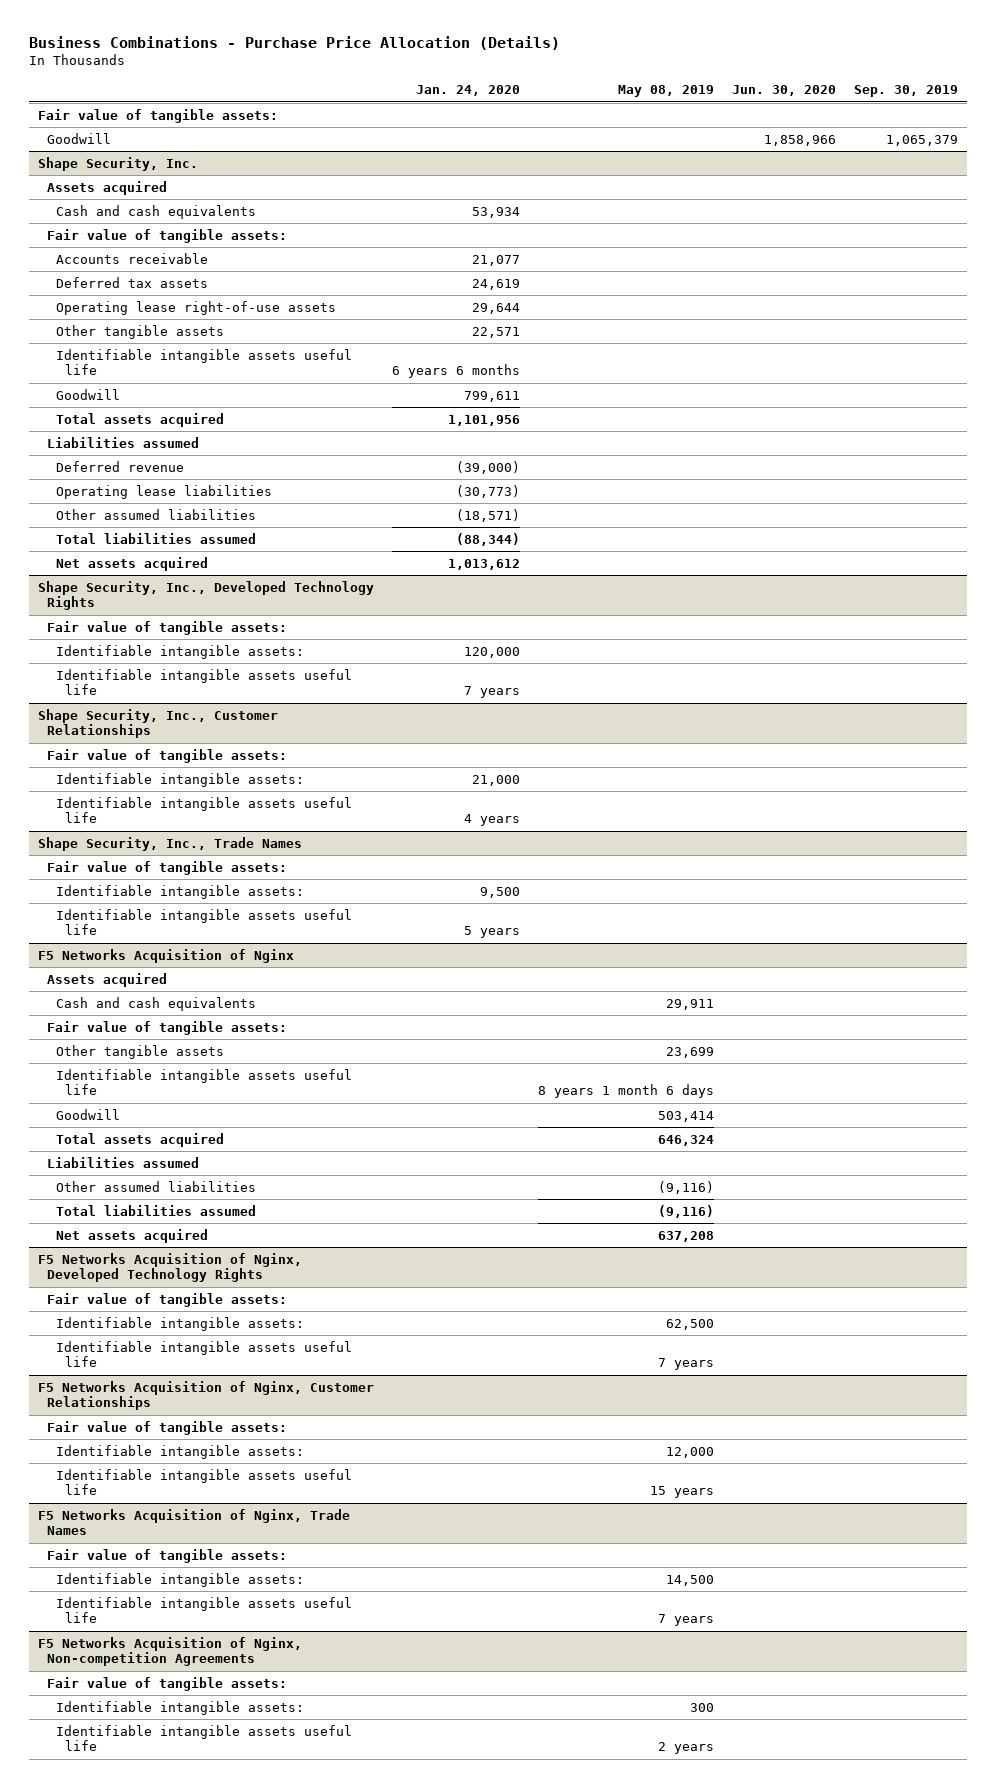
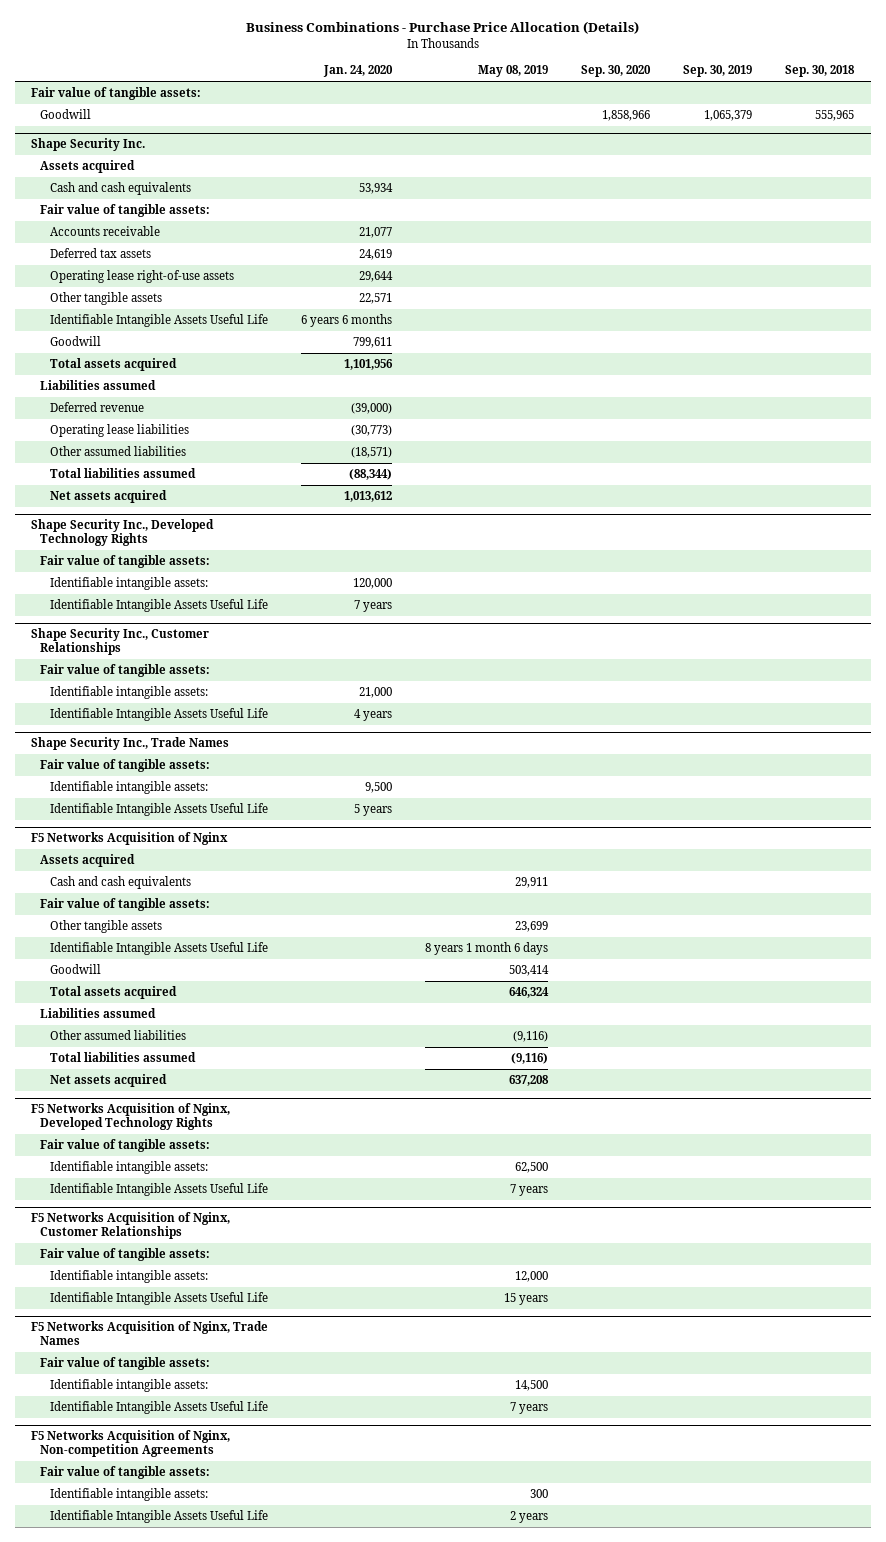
[732,85,837,97] Jun. 30, 2020 -> none
none -> [581,65,652,78] Sep. 30, 2020
none -> [785,65,856,78] Sep. 30, 2018
[38,156,199,171] Shape Security, Inc. -> [31,138,146,152] Shape Security Inc.
[55,348,352,376] Identifiable intangible assets useful life -> [49,314,268,328] Identifiable Intangible Assets Useful Life
[38,580,375,611] Shape Security, Inc., Developed Technology Rights -> [31,519,215,547] Shape Security Inc., Developed Technology Rights
[55,668,352,696] Identifiable intangible assets useful life -> [49,599,268,613] Identifiable Intangible Assets Useful Life
[38,708,279,739] Shape Security, Inc., Customer Relationships -> [31,628,210,656] Shape Security Inc., Customer Relationships
[55,796,352,824] Identifiable intangible assets useful life -> [49,708,268,722] Identifiable Intangible Assets Useful Life
[38,836,303,851] Shape Security, Inc., Trade Names -> [31,737,230,751] Shape Security Inc., Trade Names
[55,908,352,936] Identifiable intangible assets useful life -> [49,803,268,817] Identifiable Intangible Assets Useful Life
[55,1068,352,1096] Identifiable intangible assets useful life -> [49,942,268,956] Identifiable Intangible Assets Useful Life
[55,1340,352,1368] Identifiable intangible assets useful life -> [49,1183,268,1197] Identifiable Intangible Assets Useful Life
[55,1468,352,1496] Identifiable intangible assets useful life -> [49,1292,268,1306] Identifiable Intangible Assets Useful Life
[55,1596,352,1624] Identifiable intangible assets useful life -> [49,1401,268,1415] Identifiable Intangible Assets Useful Life
[55,1724,352,1752] Identifiable intangible assets useful life -> [49,1510,268,1524] Identifiable Intangible Assets Useful Life

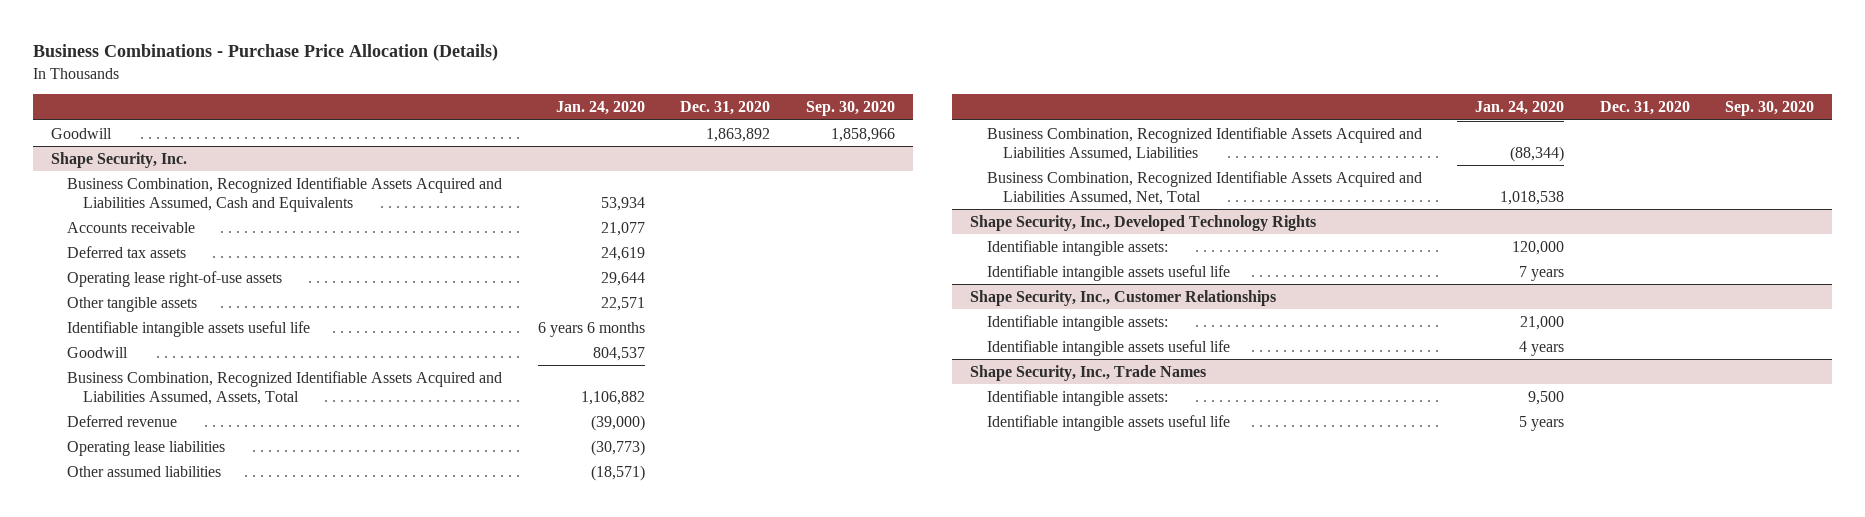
[478,65,549,78] May 08, 2019 -> none
[683,65,753,78] Sep. 30, 2019 -> none
[785,65,856,78] Sep. 30, 2018 -> none
none -> [680,101,771,116] Dec. 31, 2020
[31,87,202,101] Fair value of tangible assets: -> none
[40,160,136,174] Assets acquired -> none
[40,204,211,218] Fair value of tangible assets: -> none
[31,138,146,152] Shape Security Inc. -> [50,151,187,168] Shape Security, Inc.
[49,182,191,196] Cash and cash equivalents -> [66,176,502,212] Business Combination, Recognized Identifiable Assets Acquired and Liabilities Assumed, Cash and Equivalents
[40,380,157,391] Liabilities assumed -> none
[49,314,268,328] Identifiable Intangible Assets Useful Life -> [66,320,310,337] Identifiable intangible assets useful life
[353,337,393,349] 799,611 -> [592,346,645,361] 804,537
[49,358,177,372] Total assets acquired -> [66,370,502,405] Business Combination, Recognized Identifiable Assets Acquired and Liabilities Assumed, Assets, Total
[344,359,394,371] 1,101,956 -> [580,390,645,405] 1,106,882
[40,555,211,569] Fair value of tangible assets: -> none
[49,468,196,479] Total liabilities assumed -> [986,126,1422,161] Business Combination, Recognized Identifiable Assets Acquired and Liabilities Assumed, Liabilities
[49,490,167,504] Net assets acquired -> [986,170,1422,205] Business Combination, Recognized Identifiable Assets Acquired and Liabilities Assumed, Net, Total
[344,491,393,503] 1,013,612 -> [1500,190,1565,205] 1,018,538
[31,519,215,547] Shape Security Inc., Developed Technology Rights -> [970,214,1317,231] Shape Security, Inc., Developed Technology Rights
[40,664,211,678] Fair value of tangible assets: -> none
[49,599,268,613] Identifiable Intangible Assets Useful Life -> [986,264,1230,281] Identifiable intangible assets useful life
[31,628,210,656] Shape Security Inc., Customer Relationships -> [970,289,1277,306] Shape Security, Inc., Customer Relationships
[40,759,211,773] Fair value of tangible assets: -> none
[49,708,268,722] Identifiable Intangible Assets Useful Life -> [986,339,1230,356] Identifiable intangible assets useful life
[31,737,230,751] Shape Security Inc., Trade Names -> [970,364,1207,381] Shape Security, Inc., Trade Names
[31,832,229,846] F5 Networks Acquisition of Nginx -> none
[40,854,136,868] Assets acquired -> none
[49,876,191,890] Cash and cash equivalents -> none
[40,898,211,912] Fair value of tangible assets: -> none
[49,920,162,934] Other tangible assets -> none
[49,942,268,956] Identifiable Intangible Assets Useful Life -> none
[49,964,101,975] Goodwill -> none
[49,986,177,1000] Total assets acquired -> none
[40,1008,157,1019] Liabilities assumed -> none
[49,1030,186,1041] Other assumed liabilities -> none
[49,1052,196,1063] Total liabilities assumed -> none
[49,1074,167,1088] Net assets acquired -> none
[31,1103,231,1131] F5 Networks Acquisition of Nginx, Developed Technology Rights -> none
[40,1139,211,1153] Fair value of tangible assets: -> none
[49,1161,208,1175] Identifiable intangible assets: -> none
[49,1183,268,1197] Identifiable Intangible Assets Useful Life -> none
[31,1212,231,1240] F5 Networks Acquisition of Nginx, Customer Relationships -> none
[40,1248,211,1262] Fair value of tangible assets: -> none
[49,1270,208,1284] Identifiable intangible assets: -> none
[49,1292,268,1306] Identifiable Intangible Assets Useful Life -> none
[31,1321,269,1346] F5 Networks Acquisition of Nginx, Trade Names -> none
[40,1357,211,1371] Fair value of tangible assets: -> none
[49,1379,208,1393] Identifiable intangible assets: -> none
[49,1401,268,1415] Identifiable Intangible Assets Useful Life -> none
[31,1430,231,1458] F5 Networks Acquisition of Nginx, Non-competition Agreements -> none
[40,1466,211,1480] Fair value of tangible assets: -> none
[49,1488,208,1502] Identifiable intangible assets: -> none
[49,1510,268,1524] Identifiable Intangible Assets Useful Life -> none
[49,803,268,817] Identifiable Intangible Assets Useful Life -> [986,414,1230,431] Identifiable intangible assets useful life

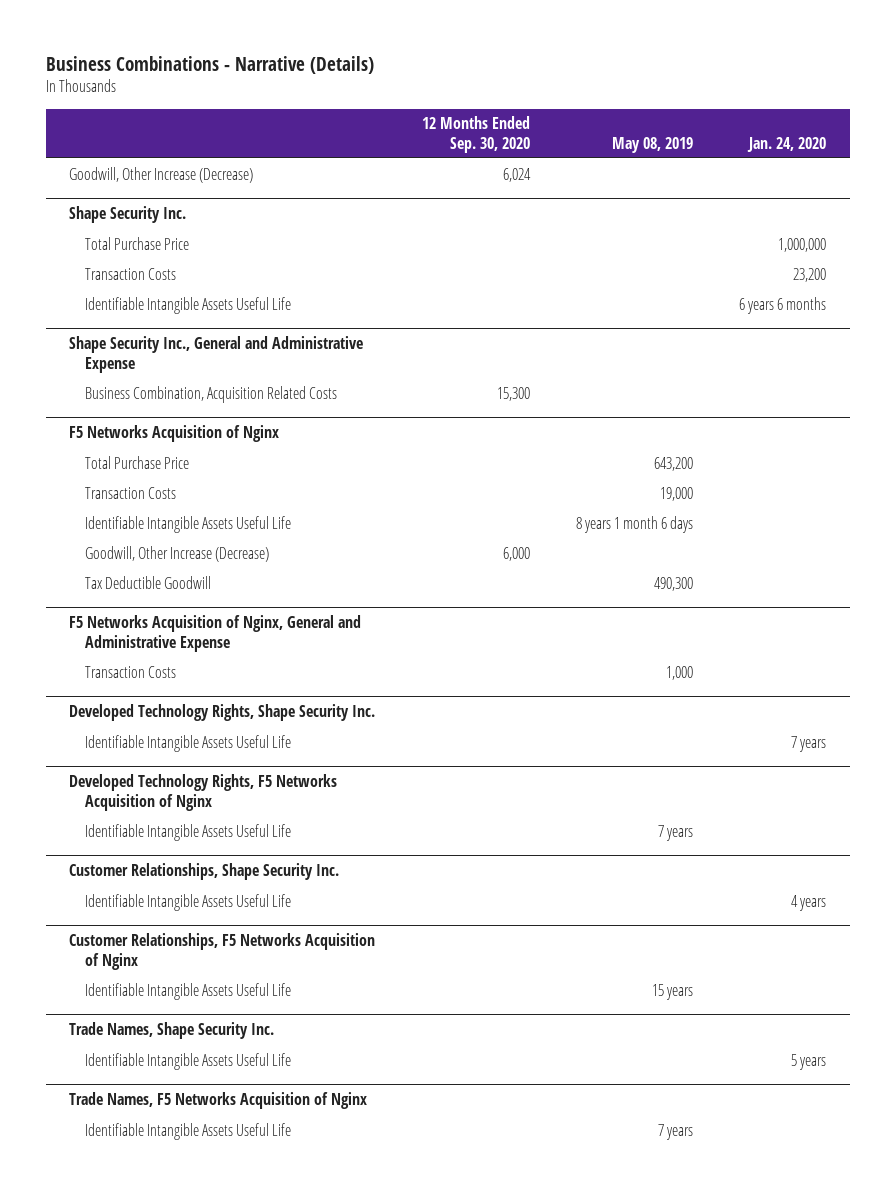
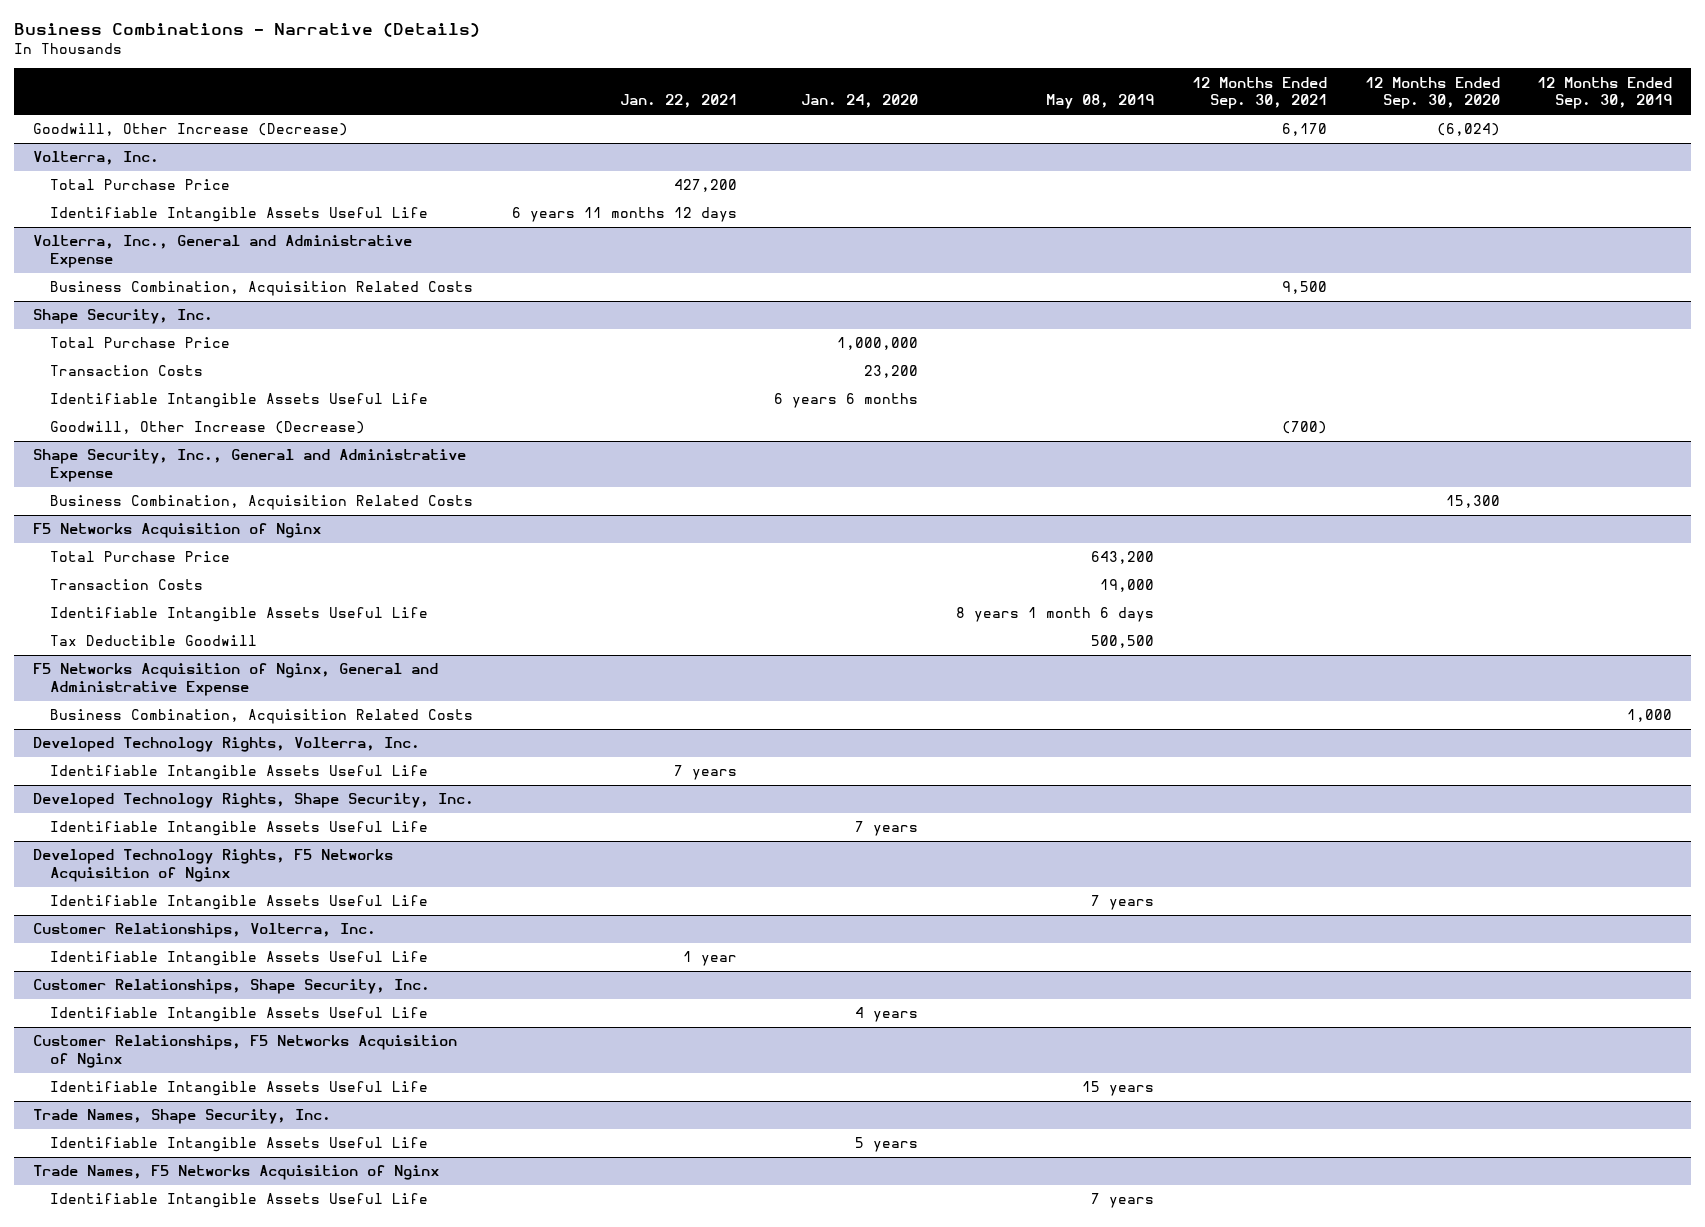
none -> [619,94,737,109] Jan. 22, 2021
none -> [1191,76,1327,110] 12 Months Ended Sep. 30, 2021
none -> [1537,76,1673,110] 12 Months Ended Sep. 30, 2019
[502,167,531,182] 6,024 -> [1436,123,1500,137] (6,024)
none -> [32,151,159,166] Volterra, Inc.
none -> [49,179,230,191] Total Purchase Price
none -> [49,207,428,223] Identifiable Intangible Assets Useful Life
none -> [32,235,412,269] Volterra, Inc., General and Administrative Expense
none -> [49,281,473,297] Business Combination, Acquisition Related Costs
[69,206,187,224] Shape Security Inc. -> [32,309,213,325] Shape Security, Inc.
none -> [49,421,365,435] Goodwill, Other Increase (Decrease)
[69,336,364,374] Shape Security Inc., General and Administrative Expense -> [32,449,466,483] Shape Security, Inc., General and Administrative Expense
[85,545,270,562] Goodwill, Other Increase (Decrease) -> none
[653,576,693,591] 490,300 -> [1091,635,1155,649] 500,500
[85,665,177,678] Transaction Costs -> none
none -> [49,709,473,725] Business Combination, Acquisition Related Costs
none -> [32,737,420,753] Developed Technology Rights, Volterra, Inc.
none -> [49,765,428,781] Identifiable Intangible Assets Useful Life
[69,704,376,722] Developed Technology Rights, Shape Security Inc. -> [32,793,474,809] Developed Technology Rights, Shape Security, Inc.
none -> [32,923,376,939] Customer Relationships, Volterra, Inc.
none -> [49,951,428,967] Identifiable Intangible Assets Useful Life
[69,863,340,881] Customer Relationships, Shape Security Inc. -> [32,979,430,995] Customer Relationships, Shape Security, Inc.
[69,1022,275,1040] Trade Names, Shape Security Inc. -> [32,1109,331,1125] Trade Names, Shape Security, Inc.

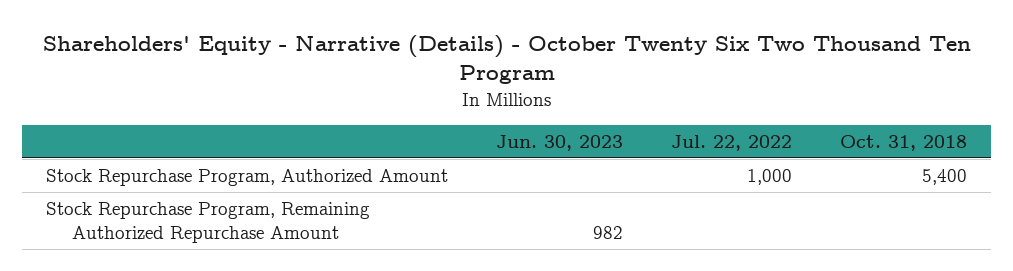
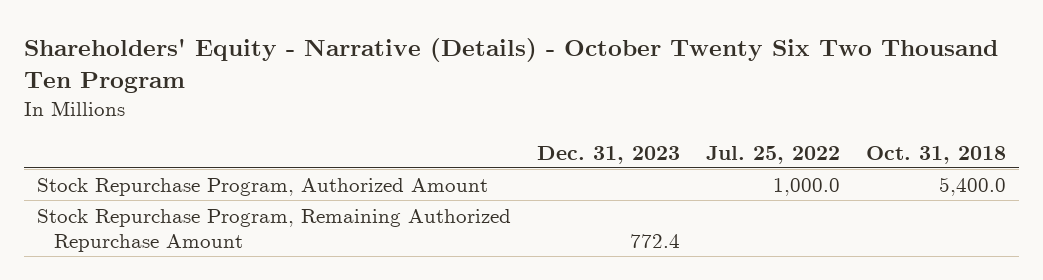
[496,134,624,151] Jun. 30, 2023 -> none
[670,134,792,151] Jul. 22, 2022 -> none
none -> [537,145,681,164] Dec. 31, 2023
none -> [706,145,841,164] Jul. 25, 2022
[921,169,967,186] 5,400 -> [939,176,1007,196] 5,400.0

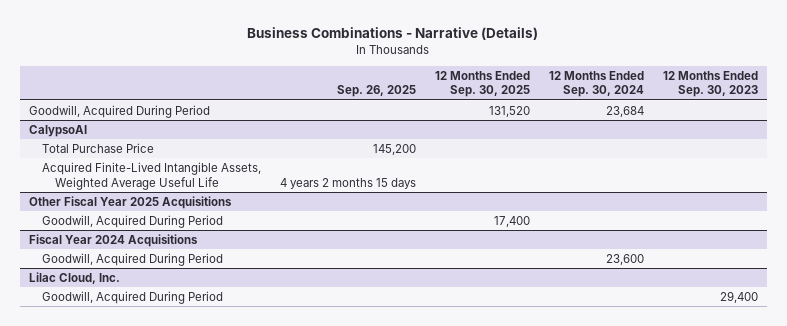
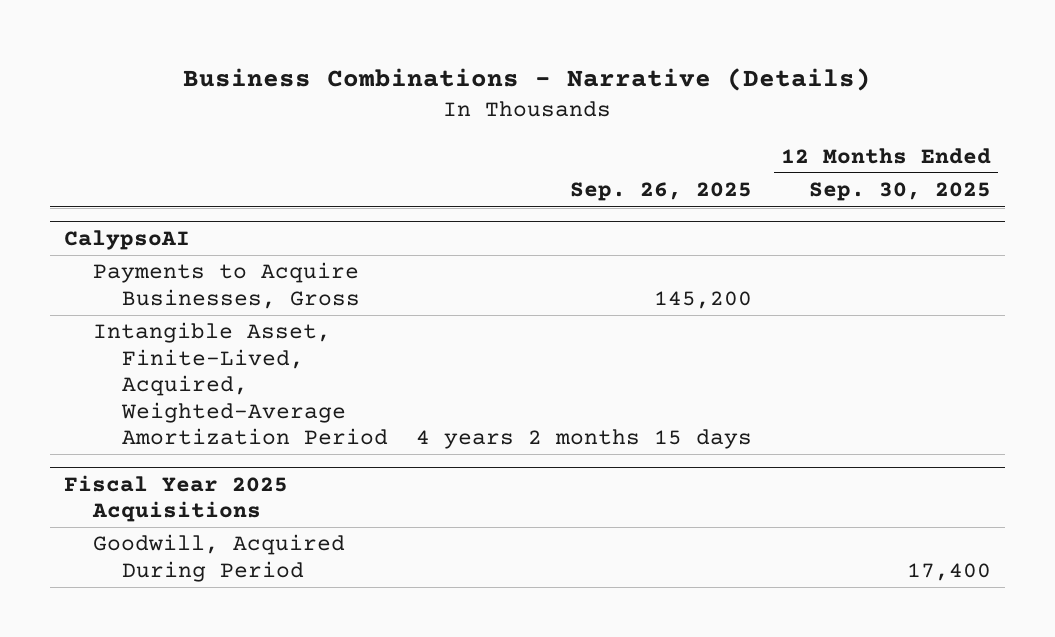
[548,70,644,98] 12 Months Ended Sep. 30, 2024 -> none
[662,70,758,98] 12 Months Ended Sep. 30, 2023 -> none
[29,104,211,118] Goodwill, Acquired During Period -> none
[42,142,155,153] Total Purchase Price -> [93,262,361,309] Payments to Acquire Businesses, Gross
[42,161,262,190] Acquired Finite-Lived Intangible Assets, Weighted Average Useful Life -> [93,322,389,446] Intangible Asset, Finite-Lived, Acquired, Weighted-Average Amortization Period
[29,195,233,209] Other Fiscal Year 2025 Acquisitions -> [64,474,289,523] Fiscal Year 2025 Acquisitions
[29,233,199,247] Fiscal Year 2024 Acquisitions -> none
[42,252,224,266] Goodwill, Acquired During Period -> none
[29,271,121,284] Lilac Cloud, Inc. -> none
[42,290,224,304] Goodwill, Acquired During Period -> none

